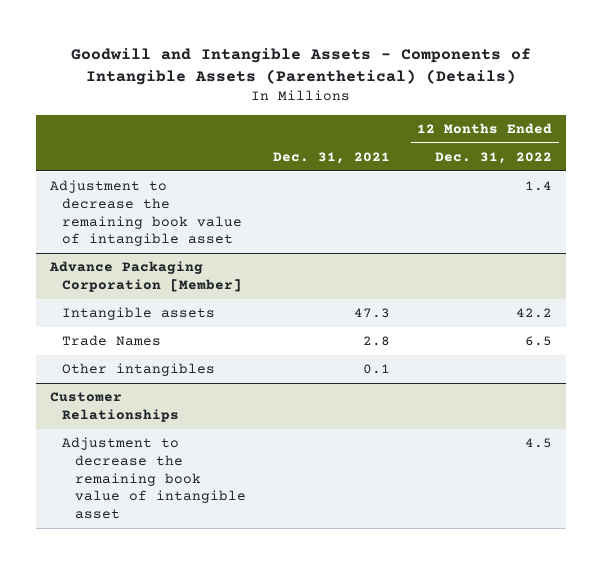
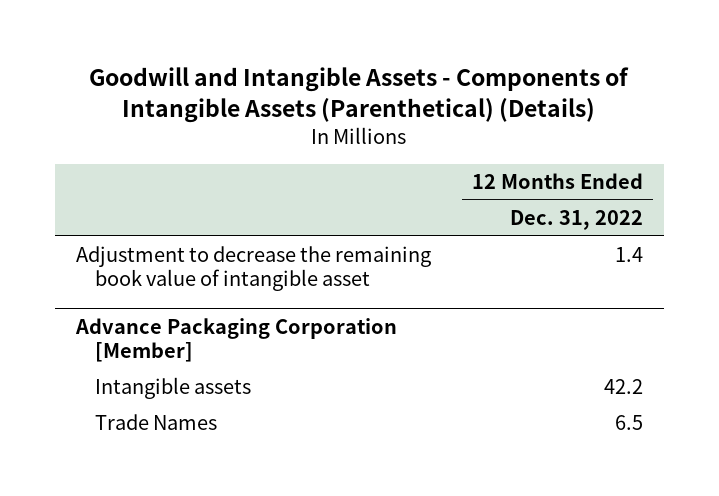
[273,151,391,164] Dec. 31, 2021 -> none
[62,363,216,377] Other intangibles -> none
[49,392,180,422] Customer Relationships -> none
[62,437,246,520] Adjustment to decrease the remaining book value of intangible asset -> none

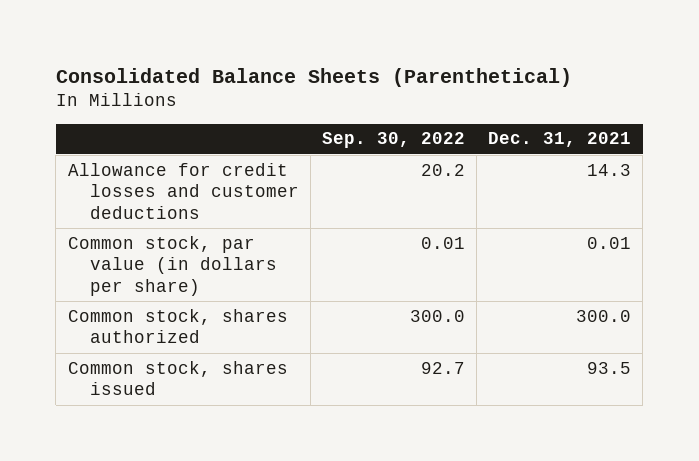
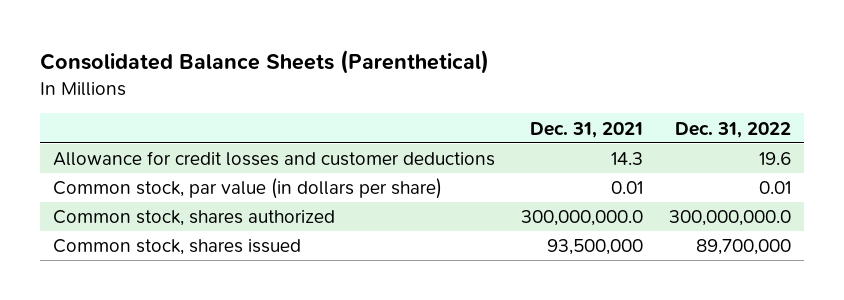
[322,132,466,149] Sep. 30, 2022 -> none
none -> [674,121,791,138] Dec. 31, 2022
[576,309,632,322] 300.0 -> [520,210,643,227] 300,000,000.0
[587,361,632,374] 93.5 -> [546,239,643,256] 93,500,000

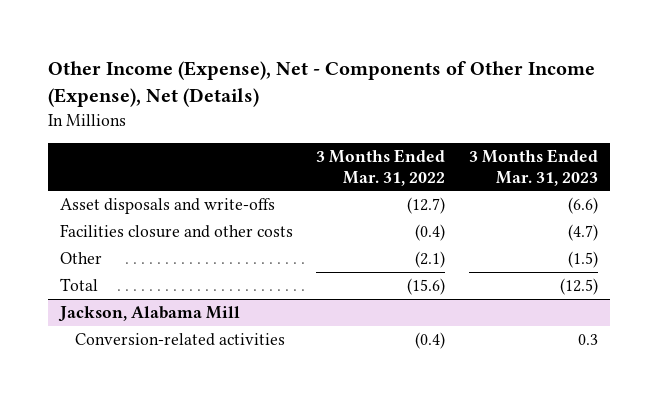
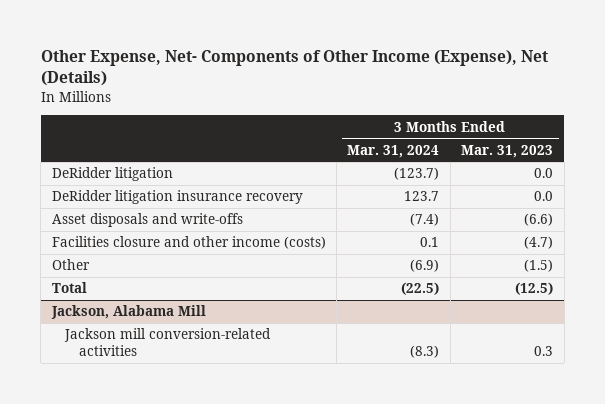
[48,61,596,108] Other Income (Expense), Net - Components of Other Income (Expense), Net (Details) -> [40,49,548,87] Other Expense, Net- Components of Other Income (Expense), Net (Details)
[316,148,446,186] 3 Months Ended Mar. 31, 2022 -> none
none -> [347,144,440,158] Mar. 31, 2024
none -> [51,167,173,182] DeRidder litigation
none -> [51,190,303,205] DeRidder litigation insurance recovery
[60,223,294,238] Facilities closure and other costs -> [51,236,326,250] Facilities closure and other income (costs)
[75,332,286,346] Conversion-related activities -> [64,328,272,356] Jackson mill conversion-related activities

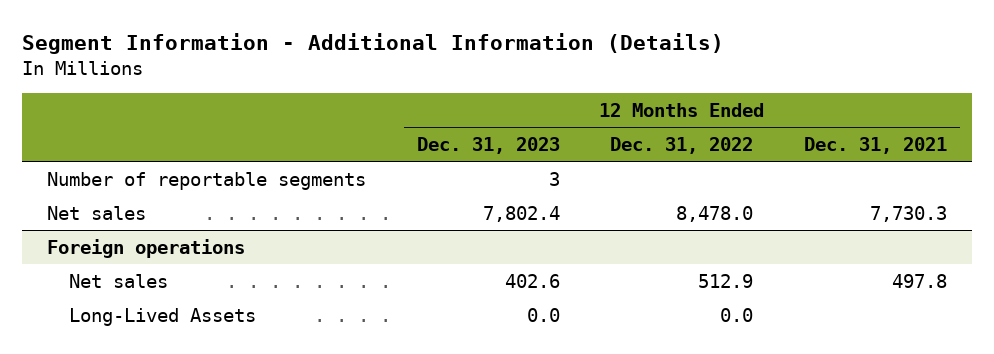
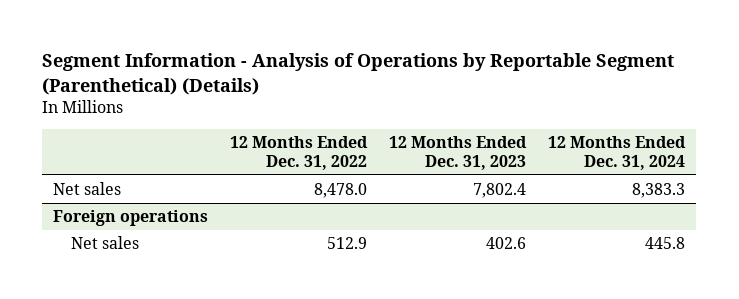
[21,33,724,55] Segment Information - Additional Information (Details) -> [42,53,675,95] Segment Information - Analysis of Operations by Reportable Segment (Parenthetical) (Details)
[803,136,947,154] Dec. 31, 2021 -> none
none -> [548,136,687,170] 12 Months Ended Dec. 31, 2024
[47,171,367,190] Number of reportable segments -> none
[69,307,257,326] Long-Lived Assets -> none

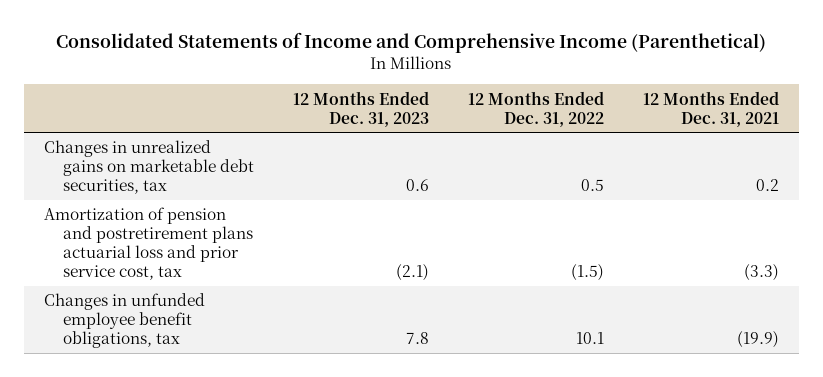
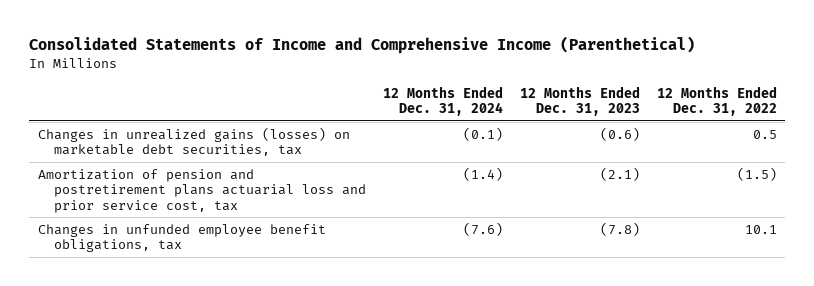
[642,90,779,127] 12 Months Ended Dec. 31, 2021 -> none
none -> [382,85,503,117] 12 Months Ended Dec. 31, 2024
[43,140,254,194] Changes in unrealized gains on marketable debt securities, tax -> [37,126,350,157] Changes in unrealized gains (losses) on marketable debt securities, tax
[405,178,429,191] 0.6 -> [599,126,640,141] (0.6)
[405,331,429,344] 7.8 -> [599,221,640,236] (7.8)

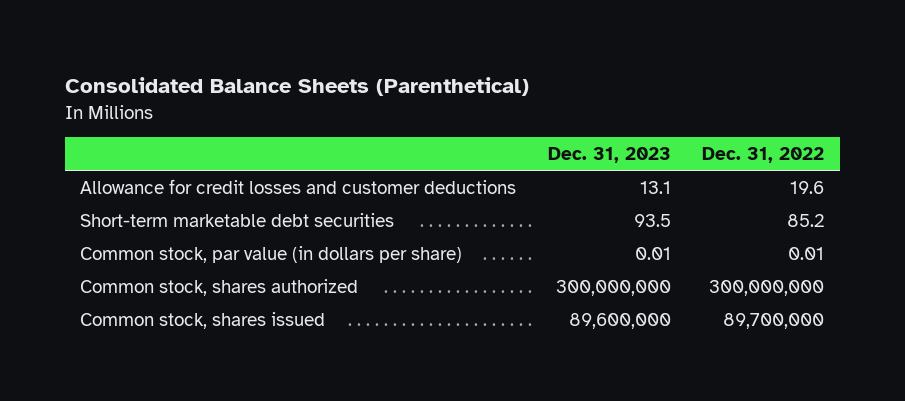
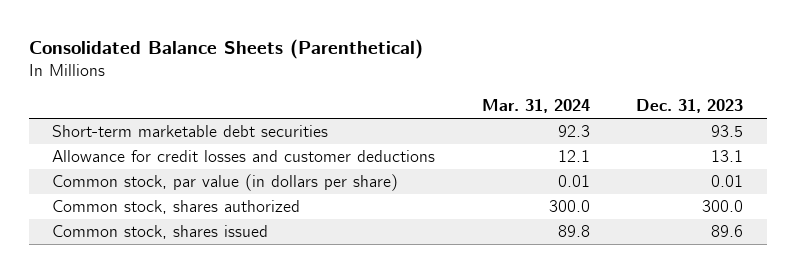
[702,147,825,164] Dec. 31, 2022 -> none
none -> [481,99,590,114] Mar. 31, 2024
[80,178,517,194] Allowance for credit losses and customer deductions -> [51,150,435,163] Allowance for credit losses and customer deductions
[555,279,671,296] 300,000,000 -> [702,200,744,213] 300.0
[568,312,671,329] 89,600,000 -> [711,225,744,238] 89.6

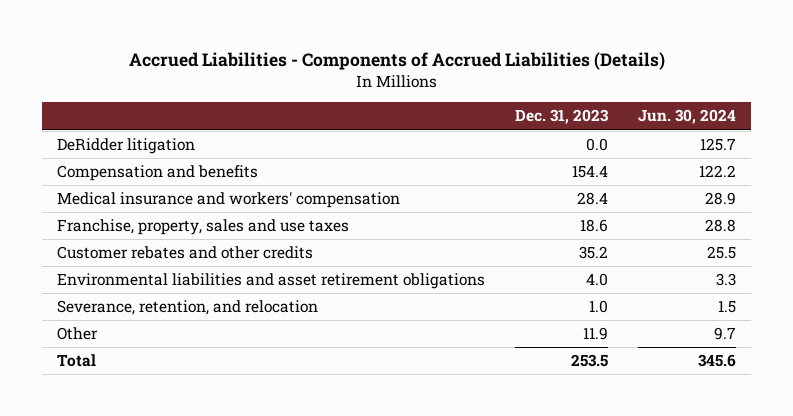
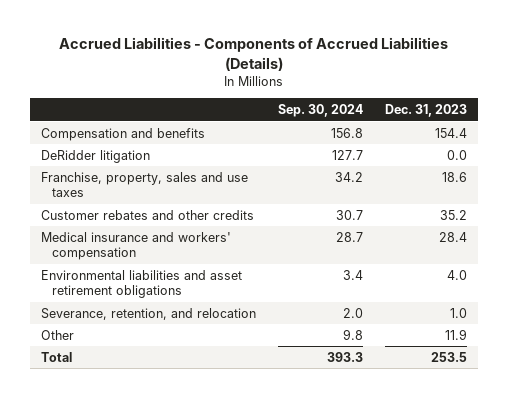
[638,109,737,125] Jun. 30, 2024 -> none
none -> [277,103,363,117] Sep. 30, 2024
[57,138,196,155] DeRidder litigation -> [40,149,150,163] DeRidder litigation
[57,192,401,209] Medical insurance and workers' compensation -> [40,231,231,261] Medical insurance and workers' compensation

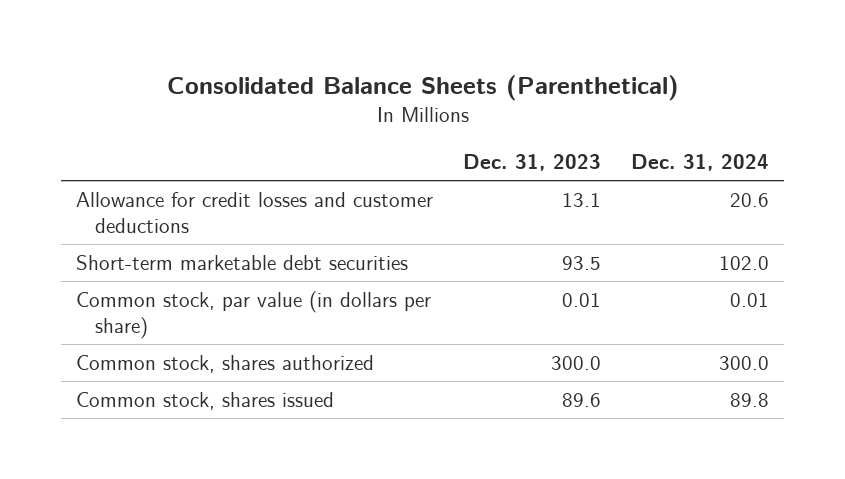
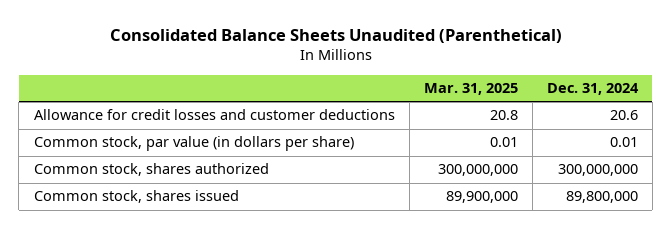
[166,74,679,101] Consolidated Balance Sheets (Parenthetical) -> [109,29,562,44] Consolidated Balance Sheets Unaudited (Parenthetical)
[463,154,602,172] Dec. 31, 2023 -> none
none -> [423,83,518,96] Mar. 31, 2025
[75,254,408,270] Short-term marketable debt securities -> none
[719,355,770,370] 300.0 -> [557,164,638,177] 300,000,000
[730,392,770,407] 89.8 -> [565,191,638,204] 89,800,000

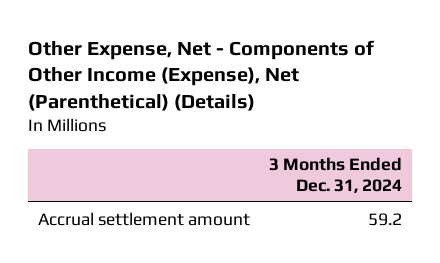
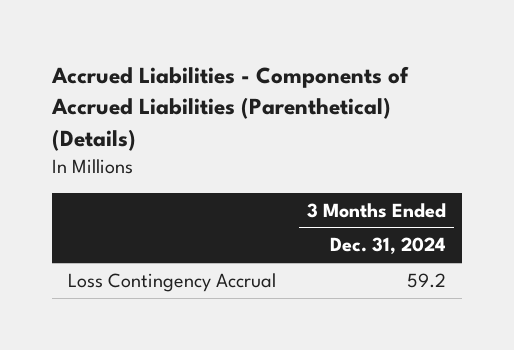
[27,39,374,112] Other Expense, Net - Components of Other Income (Expense), Net (Parenthetical) (Details) -> [50,66,409,151] Accrued Liabilities - Components of Accrued Liabilities (Parenthetical) (Details)
[37,211,250,226] Accrual settlement amount -> [67,272,276,292] Loss Contingency Accrual

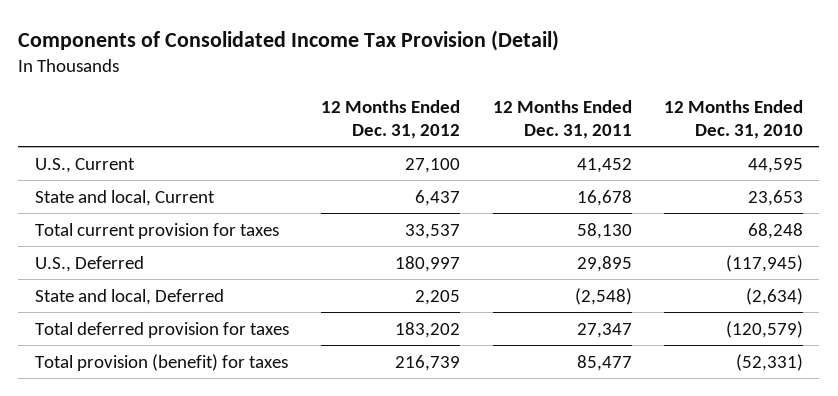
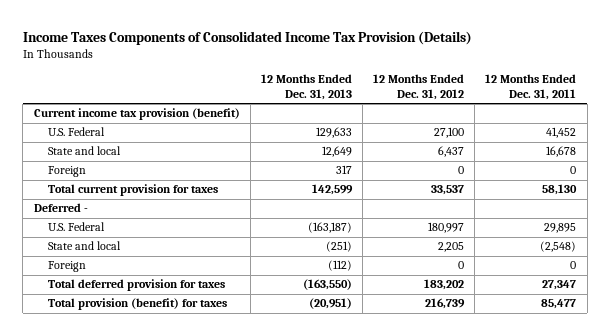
[18,30,560,52] Components of Consolidated Income Tax Provision (Detail) -> [22,30,472,45] Income Taxes Components of Consolidated Income Tax Provision (Details)
[664,100,804,139] 12 Months Ended Dec. 31, 2010 -> none
none -> [260,74,352,101] 12 Months Ended Dec. 31, 2013
none -> [33,108,240,121] Current income tax provision (benefit)
[34,157,135,173] U.S., Current -> [47,127,105,137] U.S. Federal
[34,189,215,206] State and local, Current -> [47,146,121,156] State and local
none -> [47,166,86,178] Foreign
none -> [33,203,88,213] Deferred -
[34,255,144,272] U.S., Deferred -> [47,222,105,232] U.S. Federal
[34,288,224,305] State and local, Deferred -> [47,241,121,251] State and local
none -> [47,261,86,273] Foreign

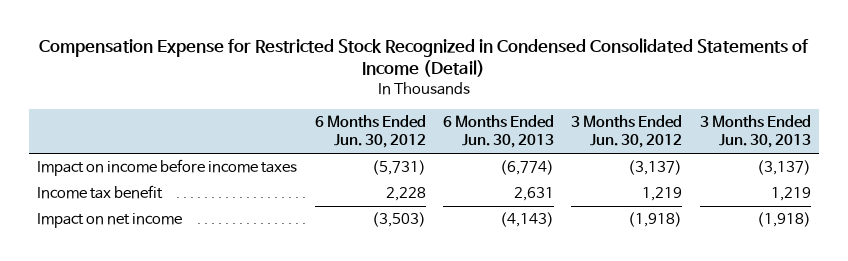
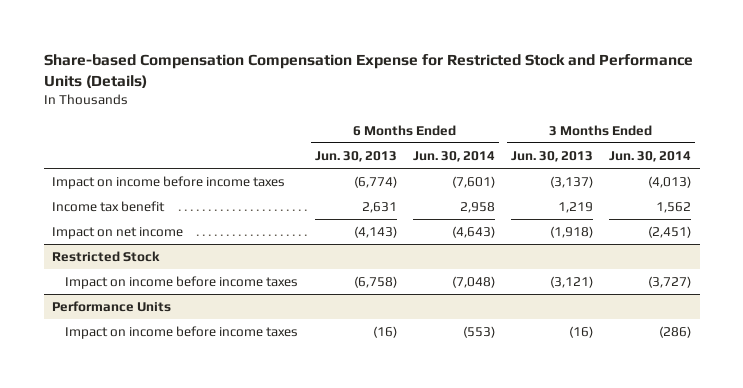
[39,37,810,78] Compensation Expense for Restricted Stock Recognized in Condensed Consolidated Statements of Income (Detail) -> [43,53,693,88] Share-based Compensation Compensation Expense for Restricted Stock and Performance Units (Details)
[314,115,426,149] 6 Months Ended Jun. 30, 2012 -> none
[571,115,683,149] 3 Months Ended Jun. 30, 2012 -> none
none -> [412,150,495,162] Jun. 30, 2014
none -> [609,150,692,162] Jun. 30, 2014
none -> [51,251,160,263] Restricted Stock
none -> [65,276,299,290] Impact on income before income taxes
none -> [51,301,171,313] Performance Units
none -> [65,326,299,340] Impact on income before income taxes

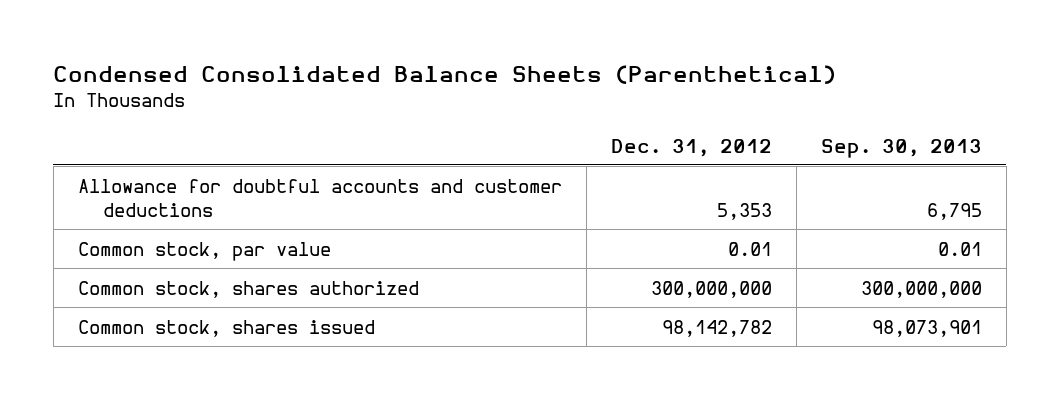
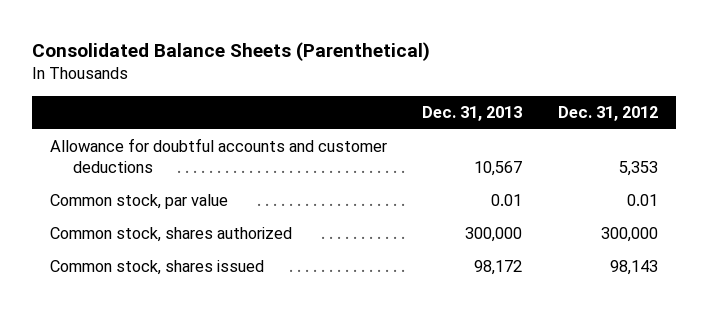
[53,65,837,85] Condensed Consolidated Balance Sheets (Parenthetical) -> [31,42,430,62] Consolidated Balance Sheets (Parenthetical)
[820,138,982,158] Sep. 30, 2013 -> none
none -> [422,106,523,122] Dec. 31, 2013
[650,280,772,298] 300,000,000 -> [601,227,659,243] 300,000
[661,319,772,337] 98,142,782 -> [610,260,659,276] 98,143

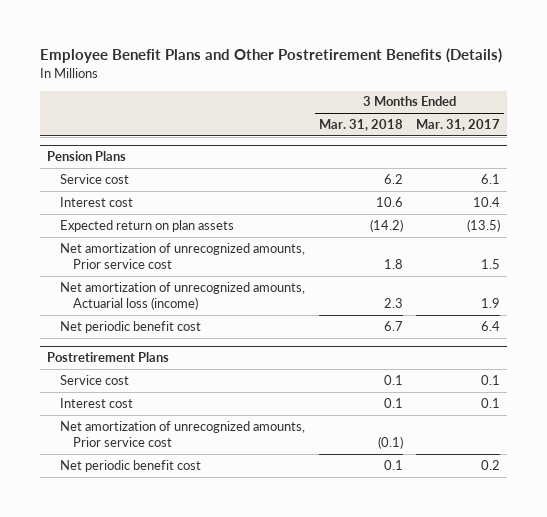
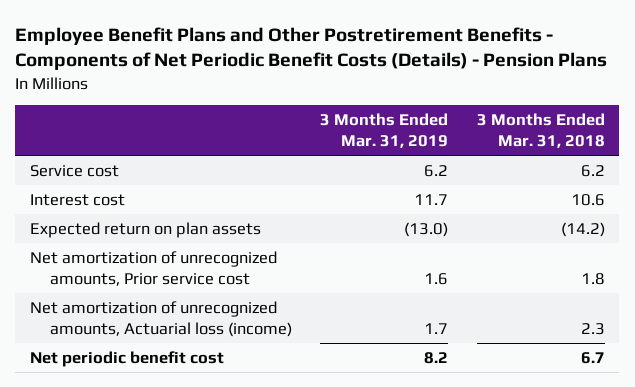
[40,48,503,64] Employee Benefit Plans and Other Postretirement Benefits (Details) -> [15,26,608,71] Employee Benefit Plans and Other Postretirement Benefits - Components of Net Periodic Benefit Costs (Details) - Pension Plans
[416,118,501,131] Mar. 31, 2017 -> none
none -> [320,113,449,148] 3 Months Ended Mar. 31, 2019
[47,151,127,162] Pension Plans -> none
[47,352,170,363] Postretirement Plans -> none
[60,374,130,385] Service cost -> none
[60,397,134,408] Interest cost -> none
[60,420,306,448] Net amortization of unrecognized amounts, Prior service cost -> none
[60,459,202,472] Net periodic benefit cost -> none

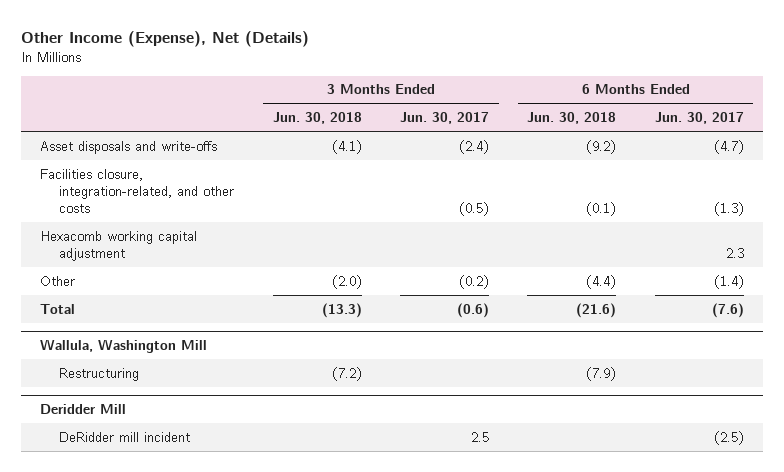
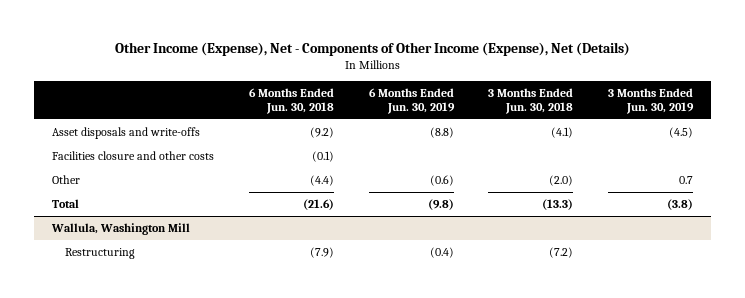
[20,30,309,47] Other Income (Expense), Net (Details) -> [114,41,630,56] Other Income (Expense), Net - Components of Other Income (Expense), Net (Details)
[400,112,490,125] Jun. 30, 2017 -> none
[654,112,744,125] Jun. 30, 2017 -> none
none -> [368,87,455,114] 6 Months Ended Jun. 30, 2019
none -> [608,87,695,114] 3 Months Ended Jun. 30, 2019
[40,230,198,261] Hexacomb working capital adjustment -> none
[40,168,235,213] Facilities closure, integration-related, and other costs -> [51,150,214,160] Facilities closure and other costs
[40,404,127,415] Deridder Mill -> none
[59,431,191,442] DeRidder mill incident -> none

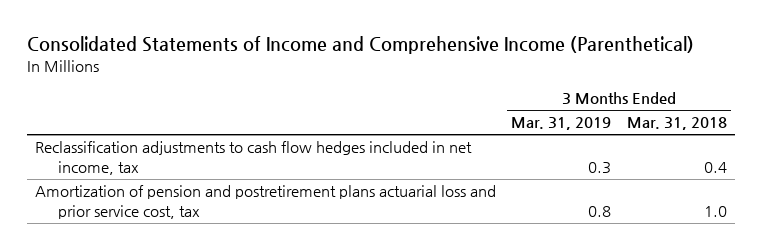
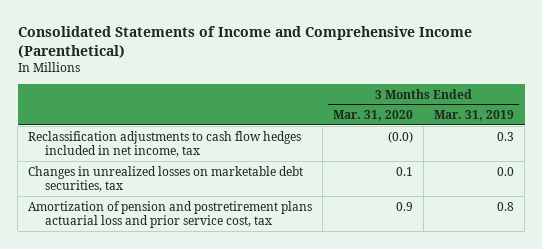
[627,117,728,131] Mar. 31, 2018 -> none
none -> [333,110,414,122] Mar. 31, 2020
none -> [28,165,304,193] Changes in unrealized losses on marketable debt securities, tax

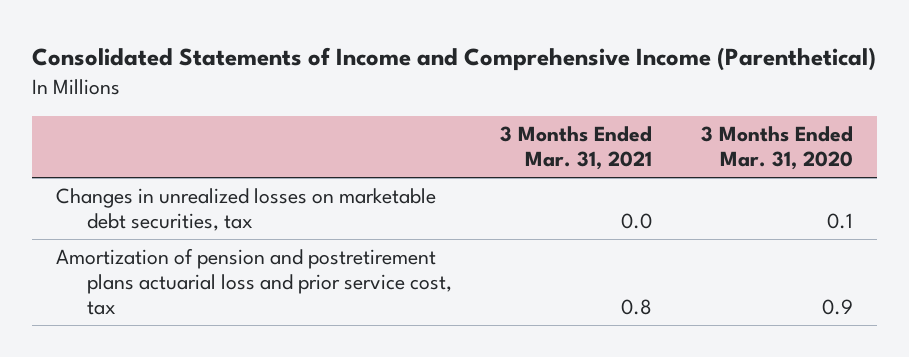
[434,110,515,122] Mar. 31, 2019 -> none
none -> [500,126,653,171] 3 Months Ended Mar. 31, 2021
[28,130,302,158] Reclassification adjustments to cash flow hedges included in net income, tax -> none

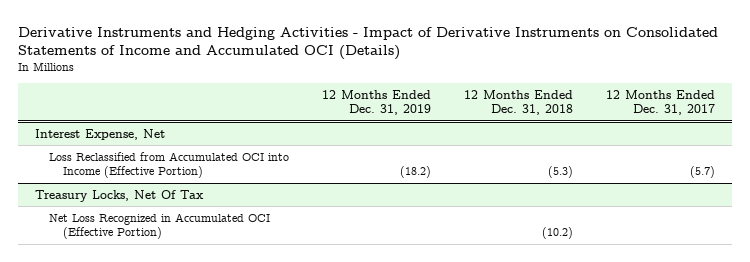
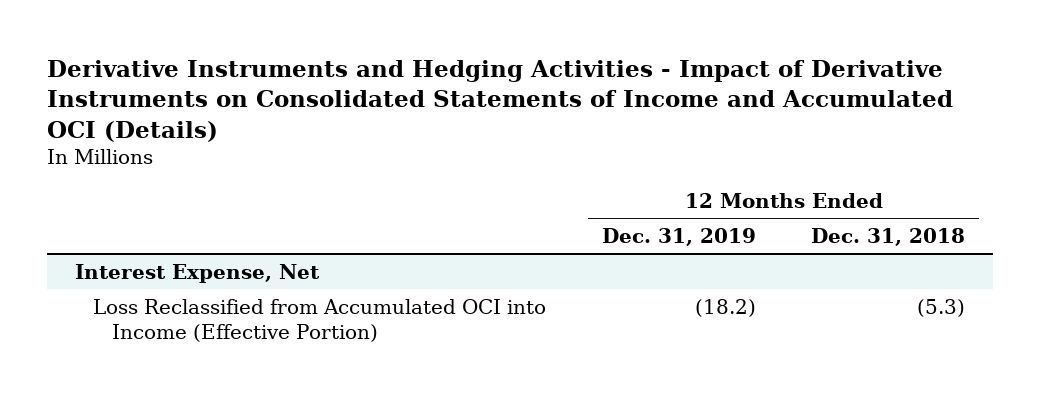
[606,89,716,116] 12 Months Ended Dec. 31, 2017 -> none
[35,189,205,202] Treasury Locks, Net Of Tax -> none
[48,212,270,240] Net Loss Recognized in Accumulated OCI (Effective Portion) -> none

